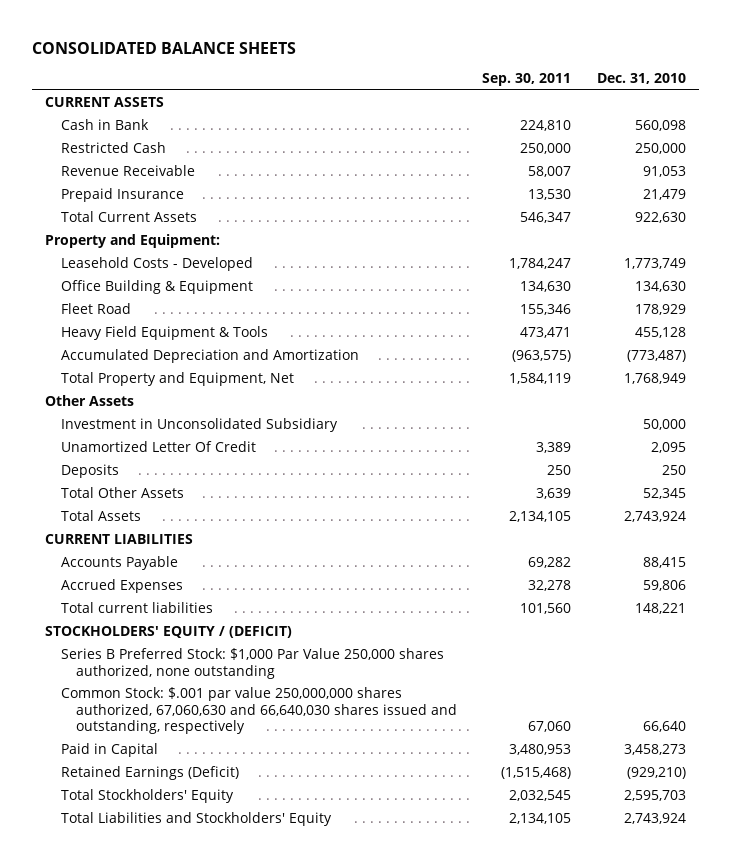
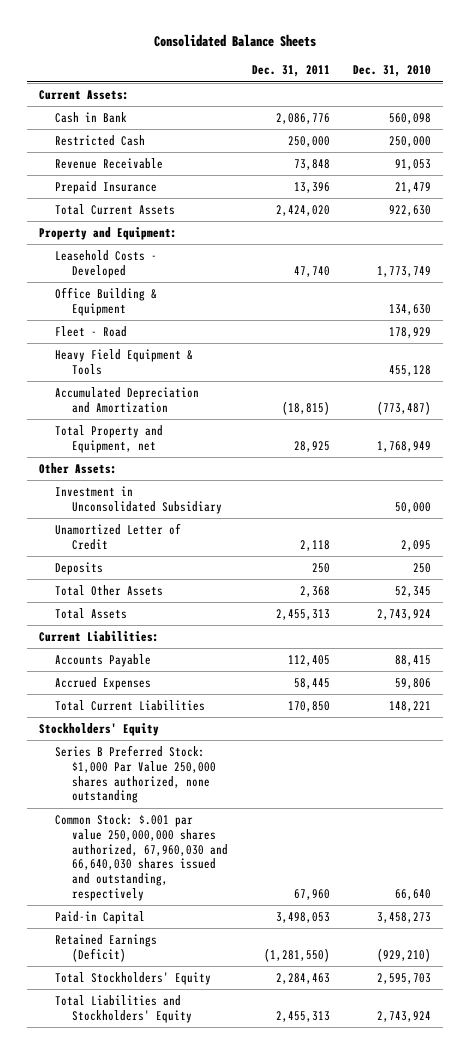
[32,41,297,54] CONSOLIDATED BALANCE SHEETS -> [153,34,316,48] Consolidated Balance Sheets
[482,73,572,87] Sep. 30, 2011 -> none
none -> [251,65,330,78] Dec. 31, 2011
[45,97,165,108] CURRENT ASSETS -> [38,90,129,101] Current Assets:
[60,303,131,315] Fleet Road -> [55,326,128,338] Fleet - Road
[60,372,294,387] Total Property and Equipment, Net -> [55,425,164,453] Total Property and Equipment, net
[45,395,135,407] Other Assets -> [38,463,117,475] Other Assets:
[60,441,256,453] Unamortized Letter Of Credit -> [55,523,182,550] Unamortized Letter of Credit
[45,534,194,545] CURRENT LIABILITIES -> [38,631,159,643] Current Liabilities:
[60,602,213,614] Total current liabilities -> [55,700,206,712] Total Current Liabilities
[45,626,293,639] STOCKHOLDERS' EQUITY / (DEFICIT) -> [38,723,159,737] Stockholders' Equity
[60,687,457,735] Common Stock: $.001 par value 250,000,000 shares authorized, 67,060,630 and 66,640,030 shares issued and outstanding, respectively -> [55,814,229,901] Common Stock: $.001 par value 250,000,000 shares authorized, 67,960,030 and 66,640,030 shares issued and outstanding, respectively
[60,743,158,758] Paid in Capital -> [55,911,146,925] Paid-in Capital

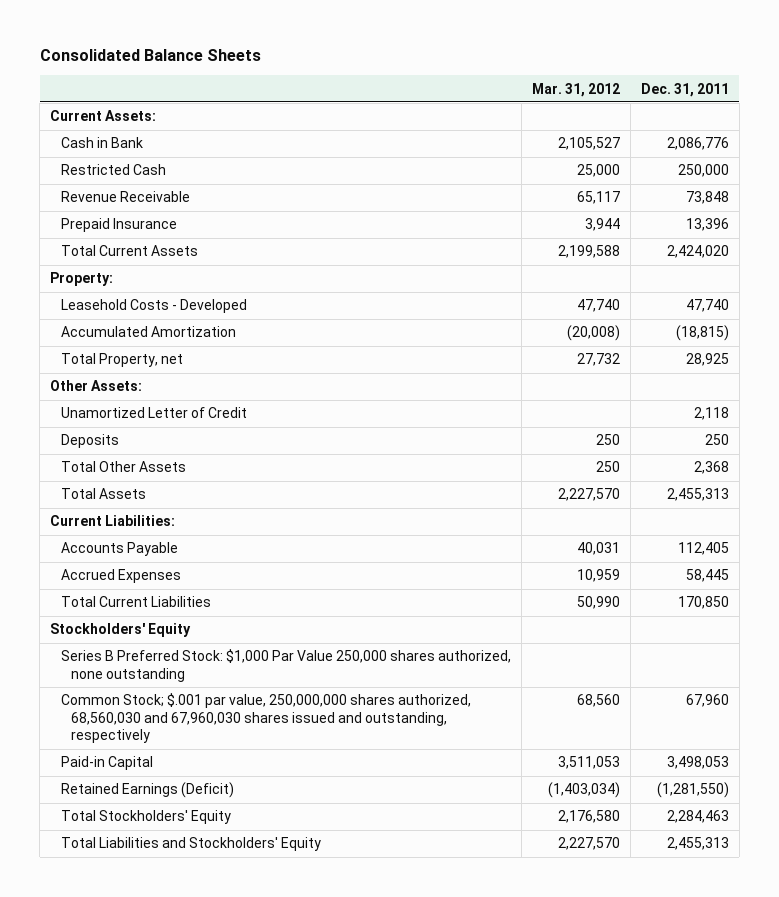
[353,65,432,78] Dec. 31, 2010 -> none
none -> [531,82,620,97] Mar. 31, 2012
[38,227,177,241] Property and Equipment: -> [50,272,114,287] Property:
[55,287,158,316] Office Building & Equipment -> none
[55,326,128,338] Fleet - Road -> none
[55,349,194,375] Heavy Field Equipment & Tools -> none
[55,387,200,413] Accumulated Depreciation and Amortization -> [60,326,236,338] Accumulated Amortization
[55,425,164,453] Total Property and Equipment, net -> [60,353,183,368] Total Property, net
[55,486,223,514] Investment in Unconsolidated Subsidiary -> none
[55,814,229,901] Common Stock: $.001 par value 250,000,000 shares authorized, 67,960,030 and 66,640,030 shares issued and outstanding, respectively -> [60,693,471,744] Common Stock; $.001 par value, 250,000,000 shares authorized, 68,560,030 and 67,960,030 shares issued and outstanding, respectively

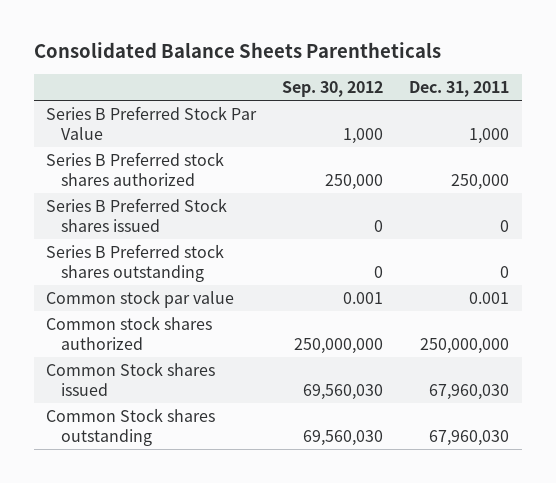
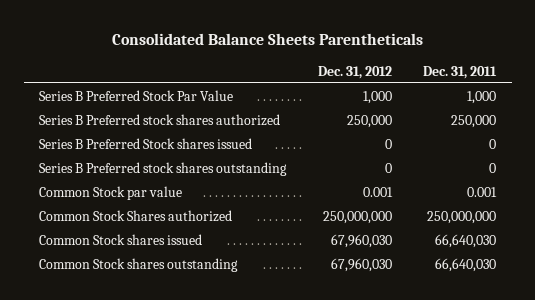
[282,81,384,98] Sep. 30, 2012 -> none
none -> [317,65,392,79] Dec. 31, 2012
[46,289,235,308] Common stock par value -> [39,185,183,200] Common Stock par value
[46,315,213,350] Common stock shares authorized -> [39,209,233,222] Common Stock Shares authorized
[429,383,510,400] 67,960,030 -> [434,233,496,248] 66,640,030
[429,429,510,446] 67,960,030 -> [434,257,496,272] 66,640,030

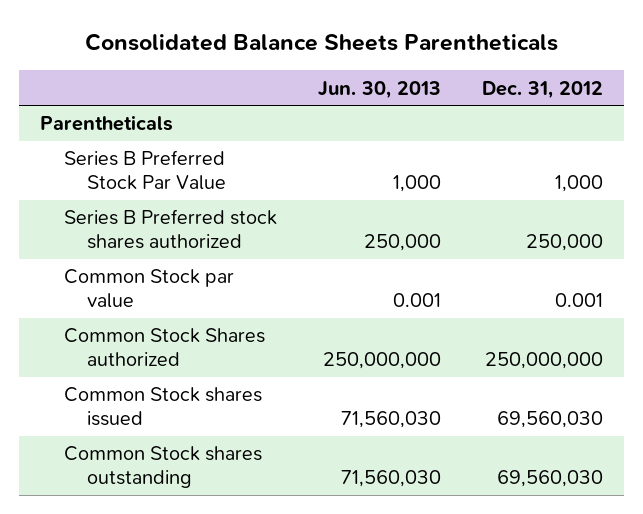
[422,65,497,79] Dec. 31, 2011 -> none
none -> [317,80,441,99] Jun. 30, 2013
none -> [39,115,173,132] Parentheticals
[39,137,253,149] Series B Preferred Stock shares issued -> none
[39,161,288,176] Series B Preferred stock shares outstanding -> none
[330,233,392,248] 67,960,030 -> [497,411,604,429] 69,560,030
[330,257,392,272] 67,960,030 -> [497,470,604,488] 69,560,030

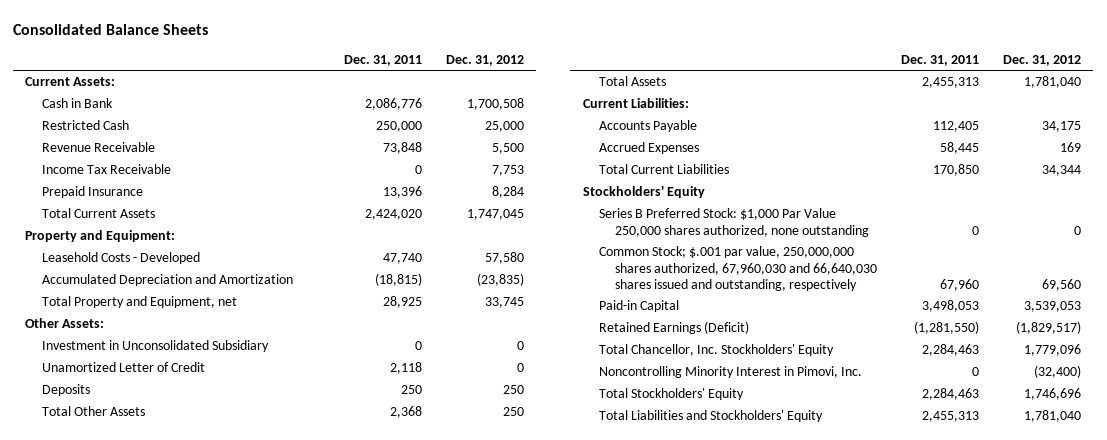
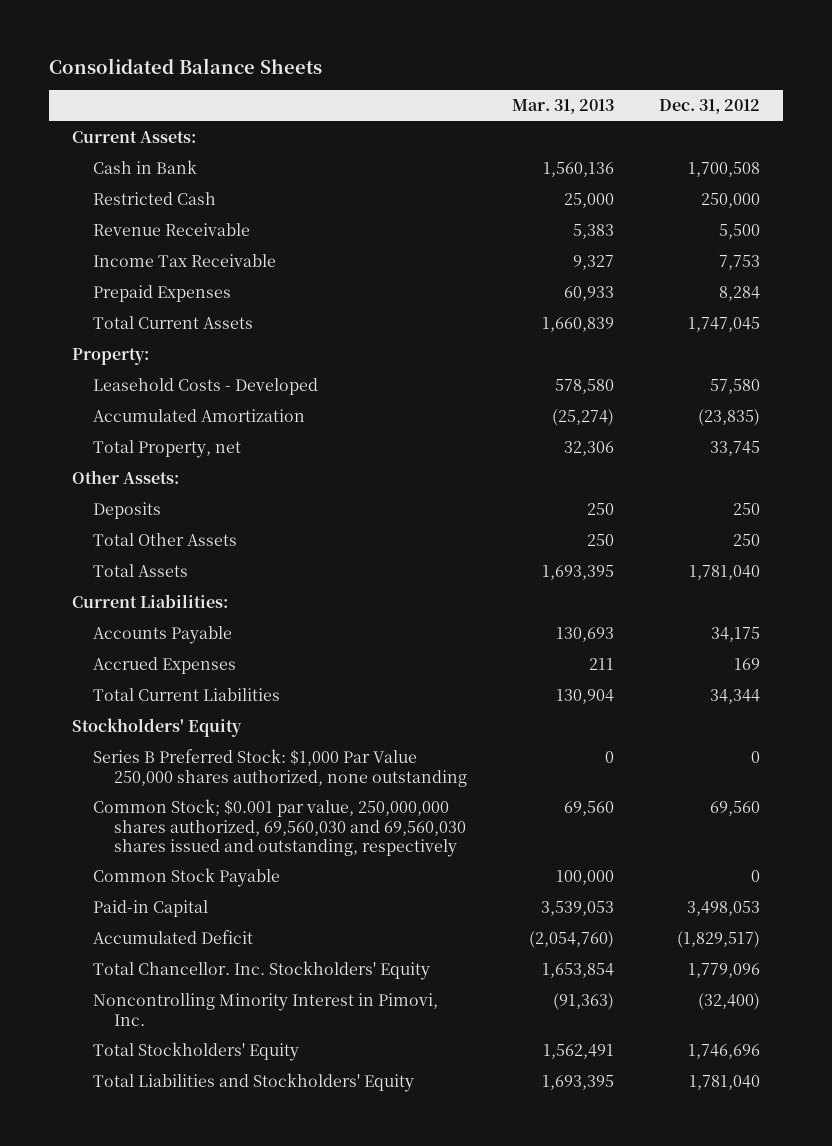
[344,54,423,66] Dec. 31, 2011 -> none
none -> [512,98,615,114] Mar. 31, 2013
[485,121,525,133] 25,000 -> [701,193,761,209] 250,000
[41,186,143,199] Prepaid Insurance -> [92,285,231,303] Prepaid Expenses
[25,230,176,243] Property and Equipment: -> none
none -> [71,348,149,366] Property:
[41,274,293,287] Accumulated Depreciation and Amortization -> [92,409,305,423] Accumulated Amortization
[41,296,237,309] Total Property and Equipment, net -> [92,440,241,459] Total Property, net
[41,340,269,353] Investment in Unconsolidated Subsidiary -> none
[41,362,205,373] Unamortized Letter of Credit -> none
[598,246,877,291] Common Stock; $.001 par value, 250,000,000 shares authorized, 67,960,030 and 66,640,030 shares issued and outstanding, respectively -> [92,799,466,857] Common Stock; $0.001 par value, 250,000,000 shares authorized, 69,560,030 and 69,560,030 shares issued and outstanding, respectively
none -> [92,868,280,888] Common Stock Payable
[1024,301,1082,313] 3,539,053 -> [687,901,761,917] 3,498,053
[598,321,749,335] Retained Earnings (Deficit) -> [92,930,253,945] Accumulated Deficit
[598,344,834,357] Total Chancellor, Inc. Stockholders' Equity -> [92,961,430,981] Total Chancellor. Inc. Stockholders' Equity

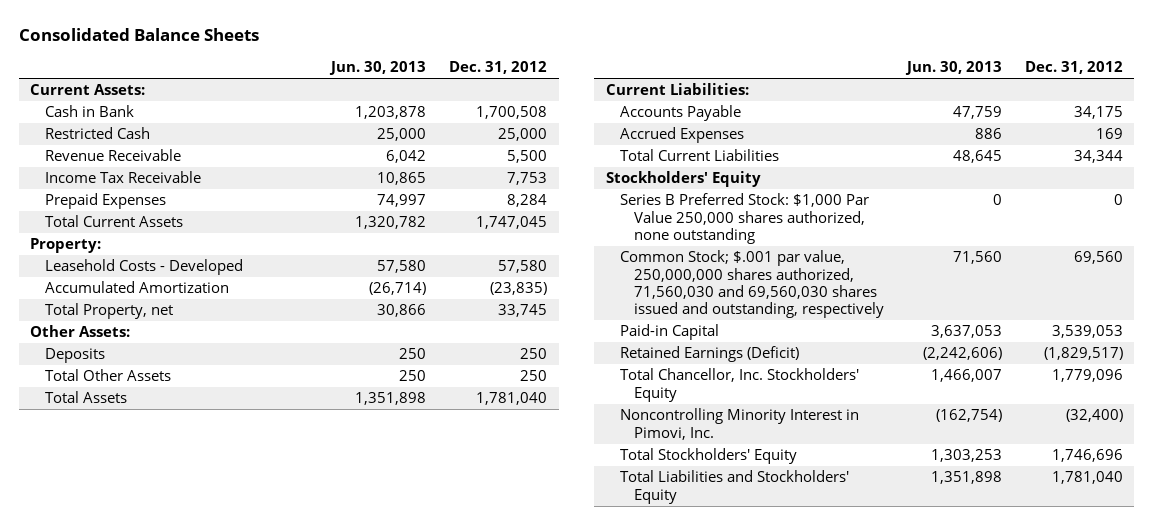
[512,98,615,114] Mar. 31, 2013 -> none
none -> [329,60,427,75] Jun. 30, 2013
[701,193,761,209] 250,000 -> [498,128,548,142] 25,000
[92,868,280,888] Common Stock Payable -> none
[92,799,466,857] Common Stock; $0.001 par value, 250,000,000 shares authorized, 69,560,030 and 69,560,030 shares issued and outstanding, respectively -> [619,250,885,319] Common Stock; $.001 par value, 250,000,000 shares authorized, 71,560,030 and 69,560,030 shares issued and outstanding, respectively
[687,901,761,917] 3,498,053 -> [1051,325,1123,339] 3,539,053
[92,930,253,945] Accumulated Deficit -> [619,346,799,363] Retained Earnings (Deficit)
[92,961,430,981] Total Chancellor. Inc. Stockholders' Equity -> [619,368,859,402] Total Chancellor, Inc. Stockholders' Equity

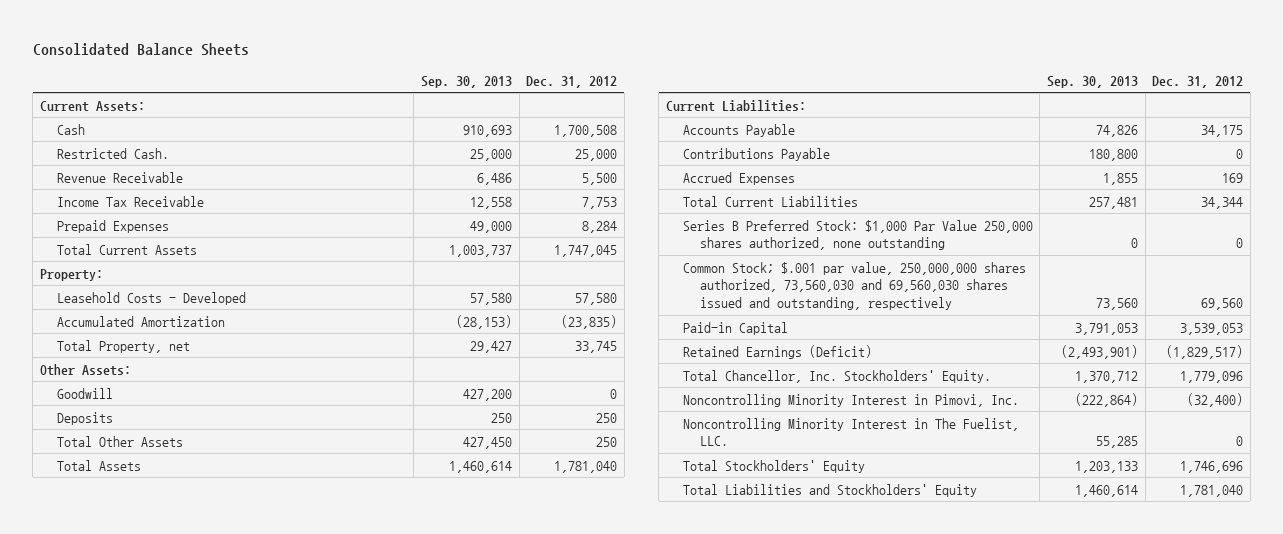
[329,60,427,75] Jun. 30, 2013 -> none
none -> [421,75,513,88] Sep. 30, 2013
[44,105,134,118] Cash in Bank -> [56,123,85,135] Cash
[44,127,150,140] Restricted Cash -> [56,147,169,159] Restricted Cash.
none -> [56,387,113,399] Goodwill
none -> [682,147,830,161] Contributions Payable
[605,171,761,188] Stockholders' Equity -> none
[619,250,885,319] Common Stock; $.001 par value, 250,000,000 shares authorized, 71,560,030 and 69,560,030 shares issued and outstanding, respectively -> [682,261,1026,311] Common Stock; $.001 par value, 250,000,000 shares authorized, 73,560,030 and 69,560,030 shares issued and outstanding, respectively
[619,368,859,402] Total Chancellor, Inc. Stockholders' Equity -> [682,369,991,383] Total Chancellor, Inc. Stockholders' Equity.
none -> [682,417,1019,447] Noncontrolling Minority Interest in The Fuelist, LLC.

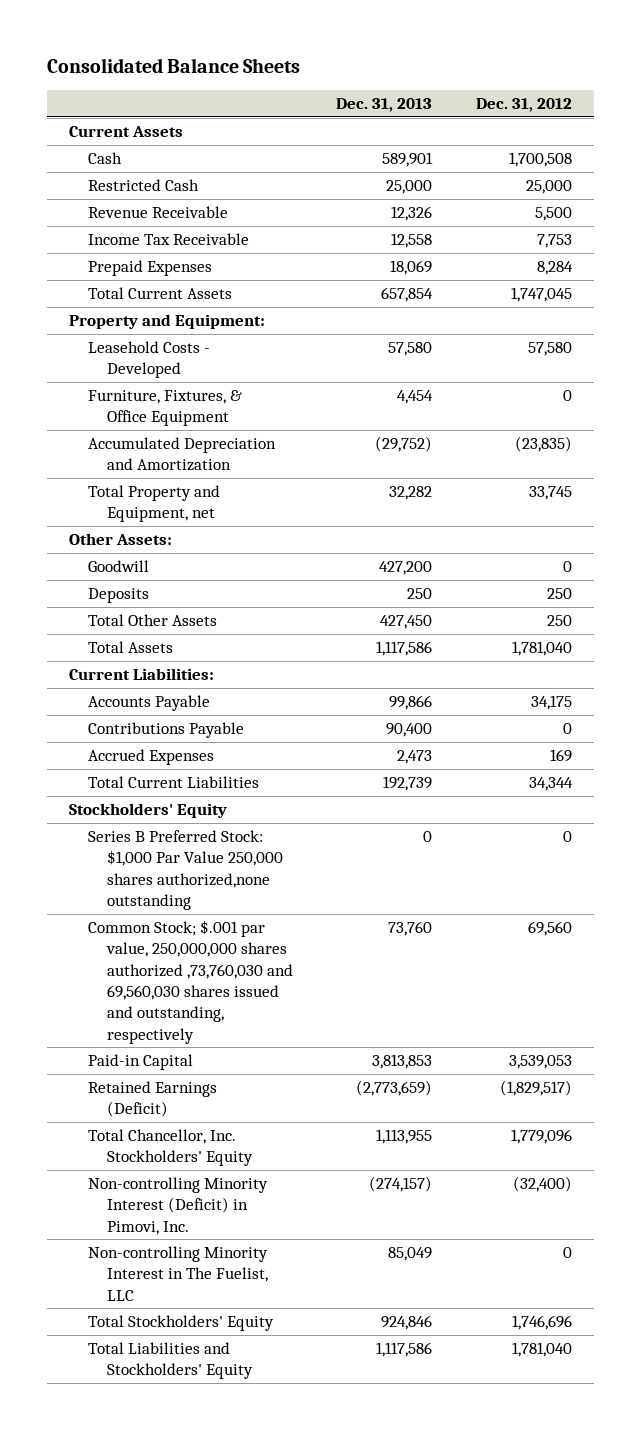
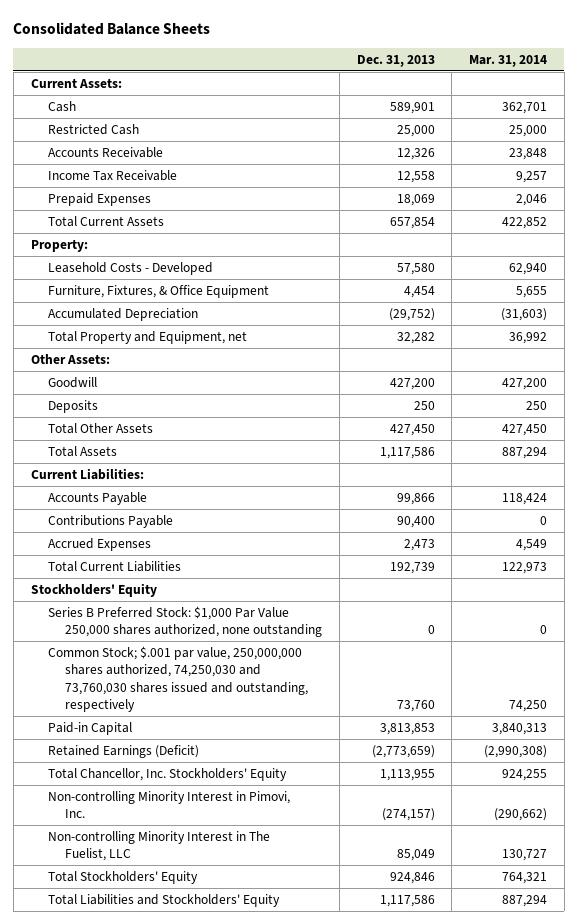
[476,98,573,113] Dec. 31, 2012 -> none
none -> [468,54,547,67] Mar. 31, 2014
[69,126,184,138] Current Assets -> [30,77,122,88] Current Assets:
[87,206,228,219] Revenue Receivable -> [47,146,163,158] Accounts Receivable
[69,314,266,330] Property and Equipment: -> none
none -> [30,238,88,252] Property:
[87,437,276,472] Accumulated Depreciation and Amortization -> [47,307,198,321] Accumulated Depreciation
[87,830,283,911] Series B Preferred Stock: $1,000 Par Value 250,000 shares authorized,none outstanding -> [47,605,323,638] Series B Preferred Stock: $1,000 Par Value 250,000 shares authorized, none outstanding
[87,920,293,1044] Common Stock; $.001 par value, 250,000,000 shares authorized ,73,760,030 and 69,560,030 shares issued and outstanding, respectively -> [47,645,309,713] Common Stock; $.001 par value, 250,000,000 shares authorized, 74,250,030 and 73,760,030 shares issued and outstanding, respectively
[87,1177,268,1235] Non-controlling Minority Interest (Deficit) in Pimovi, Inc. -> [47,790,290,819] Non-controlling Minority Interest in Pimovi, Inc.

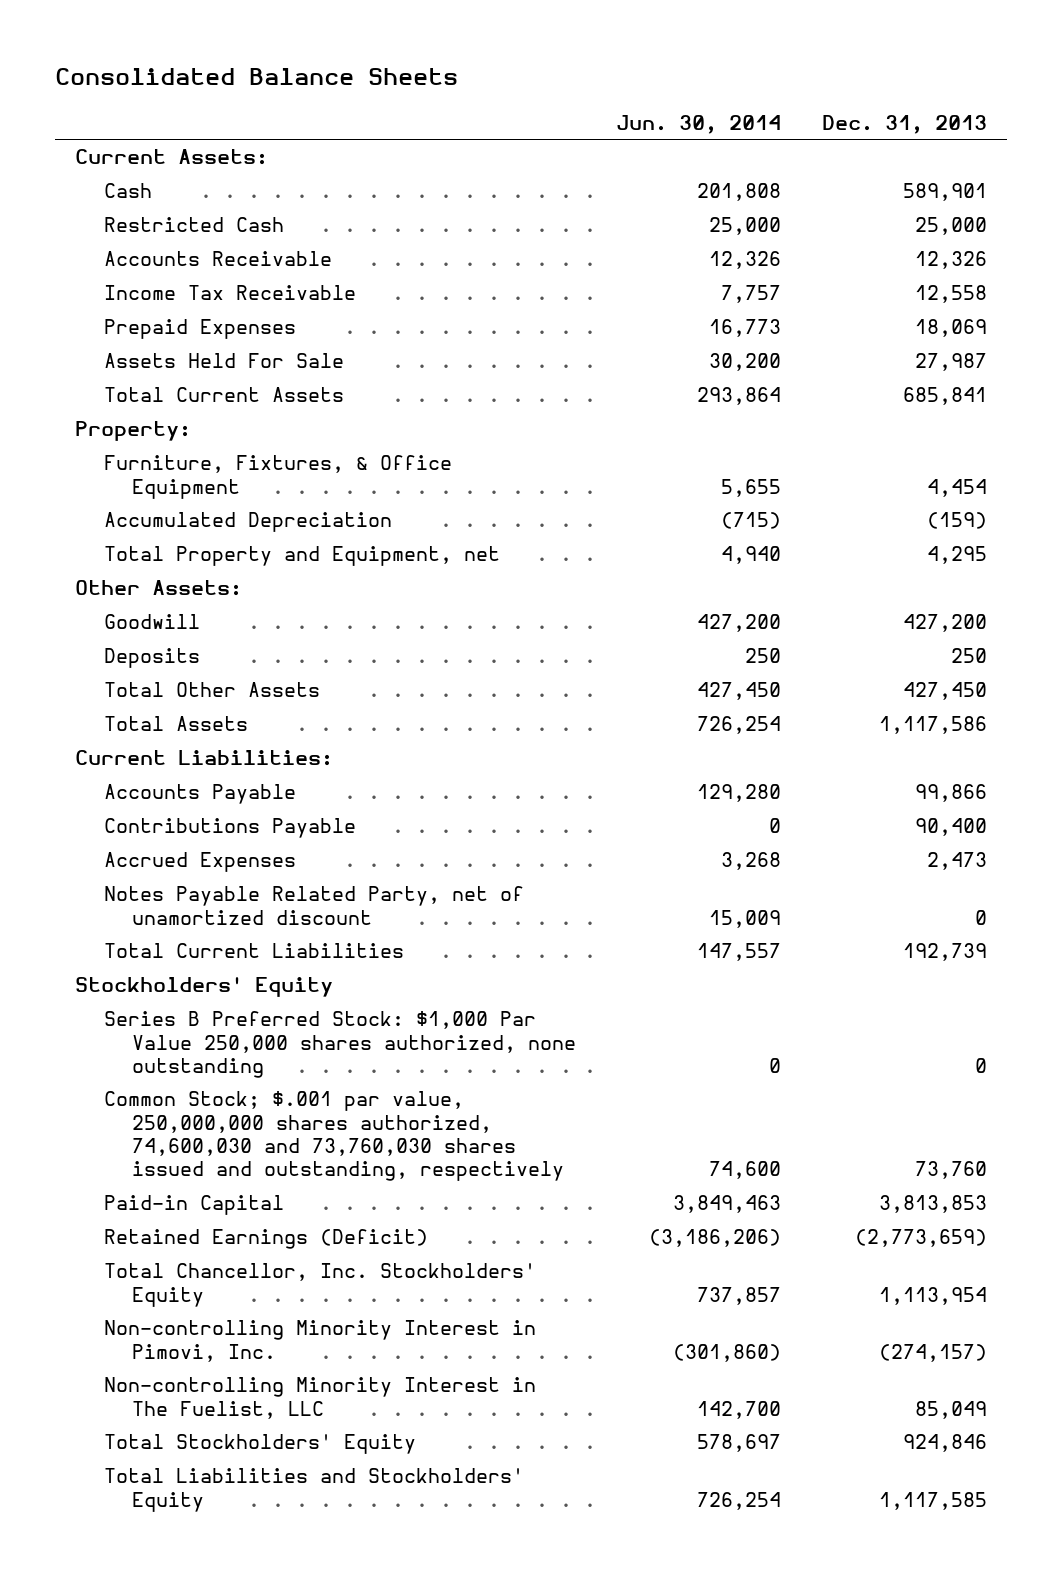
[468,54,547,67] Mar. 31, 2014 -> none
none -> [616,114,782,134] Jun. 30, 2014
none -> [103,353,344,369] Assets Held For Sale
[389,216,435,229] 657,854 -> [902,387,987,406] 685,841
[47,261,213,275] Leasehold Costs - Developed -> none
[388,307,435,321] (29,752) -> [926,512,987,530] (159)
[396,331,435,344] 32,282 -> [926,546,987,565] 4,295
none -> [103,886,524,925] Notes Payable Related Party, net of unamortized discount
[47,645,309,713] Common Stock; $.001 par value, 250,000,000 shares authorized, 74,250,030 and 73,760,030 shares issued and outstanding, respectively -> [103,1091,565,1182] Common Stock; $.001 par value, 250,000,000 shares authorized, 74,600,030 and 73,760,030 shares issued and outstanding, respectively
[379,768,435,781] 1,113,955 -> [878,1286,987,1305] 1,113,954
[379,894,435,907] 1,117,586 -> [878,1491,987,1510] 1,117,585

